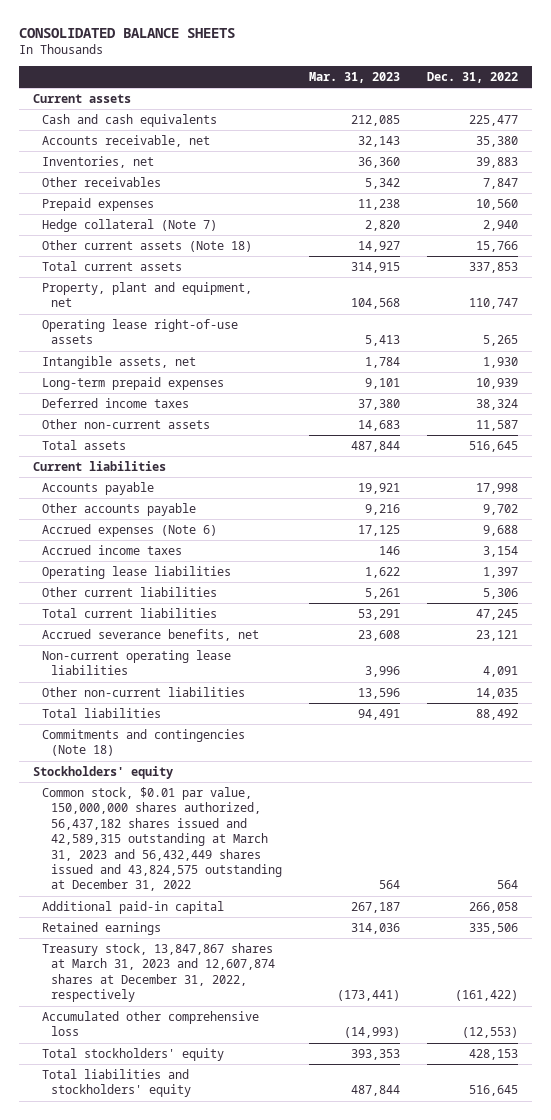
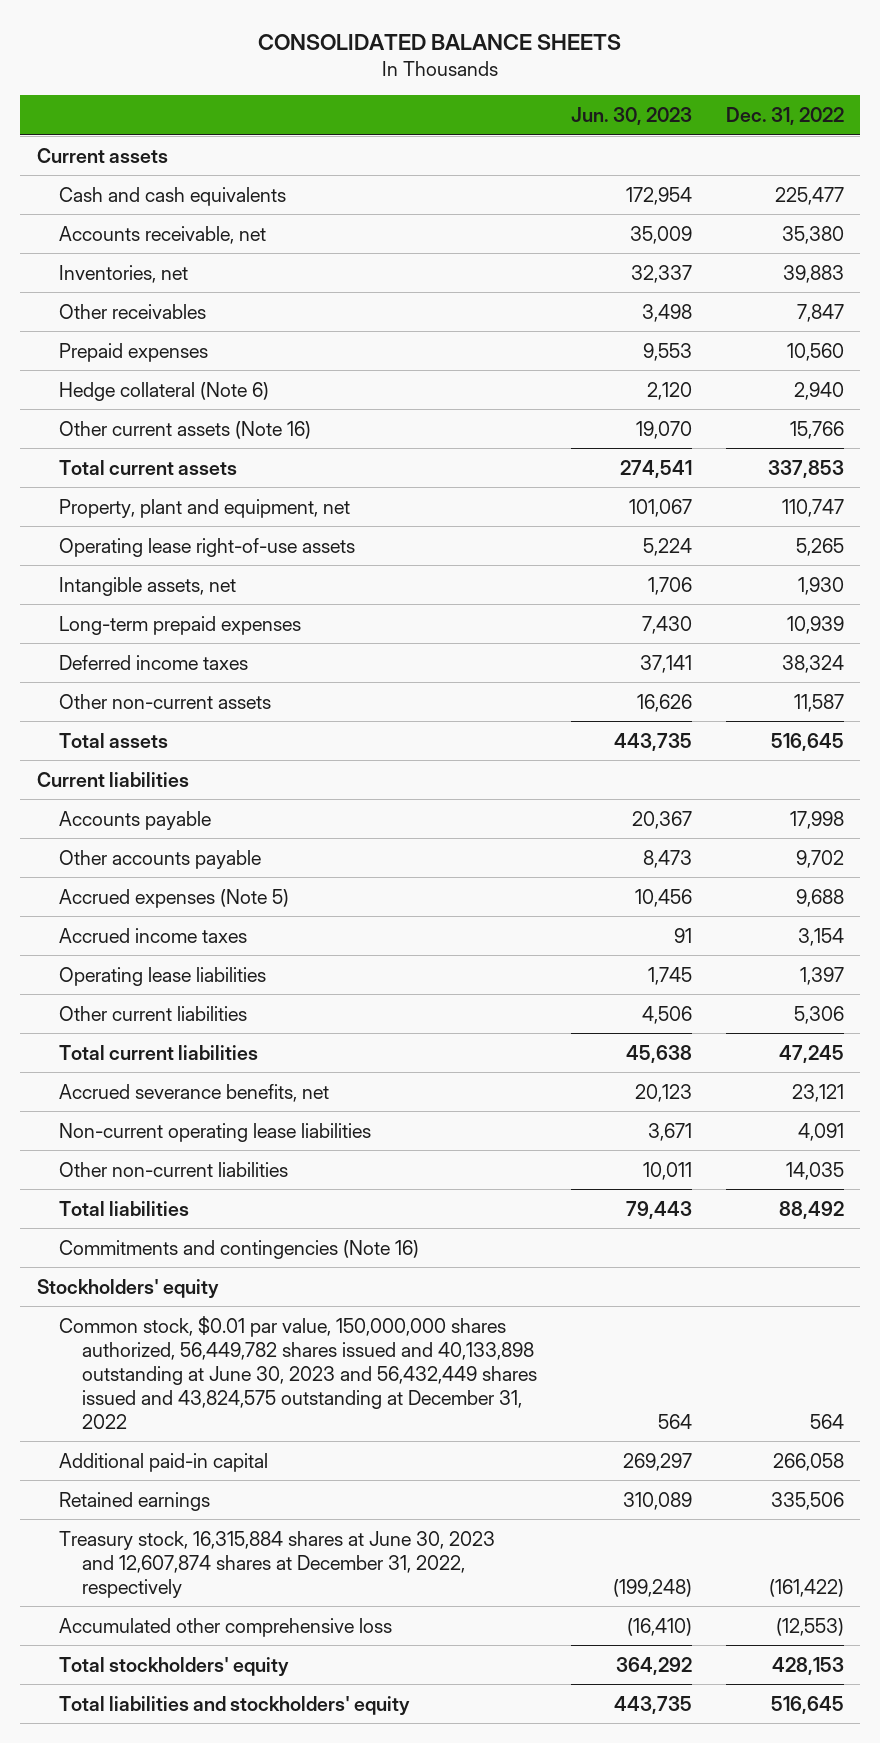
[308,72,400,84] Mar. 31, 2023 -> none
none -> [570,106,692,125] Jun. 30, 2023
[41,219,217,233] Hedge collateral (Note 7) -> [59,381,270,401] Hedge collateral (Note 6)
[41,240,252,253] Other current assets (Note 18) -> [59,420,312,439] Other current assets (Note 16)
[41,524,217,538] Accrued expenses (Note 6) -> [59,888,290,908] Accrued expenses (Note 5)
[41,729,245,757] Commitments and contingencies (Note 18) -> [59,1239,420,1259] Commitments and contingencies (Note 16)
[41,787,282,892] Common stock, $0.01 par value, 150,000,000 shares authorized, 56,437,182 shares issued and 42,589,315 outstanding at March 31, 2023 and 56,432,449 shares issued and 43,824,575 outstanding at December 31, 2022 -> [59,1315,538,1429] Common stock, $0.01 par value, 150,000,000 shares authorized, 56,449,782 shares issued and 40,133,898 outstanding at June 30, 2023 and 56,432,449 shares issued and 43,824,575 outstanding at December 31, 2022
[41,943,275,1003] Treasury stock, 13,847,867 shares at March 31, 2023 and 12,607,874 shares at December 31, 2022, respectively -> [59,1530,496,1598] Treasury stock, 16,315,884 shares at June 30, 2023 and 12,607,874 shares at December 31, 2022, respectively

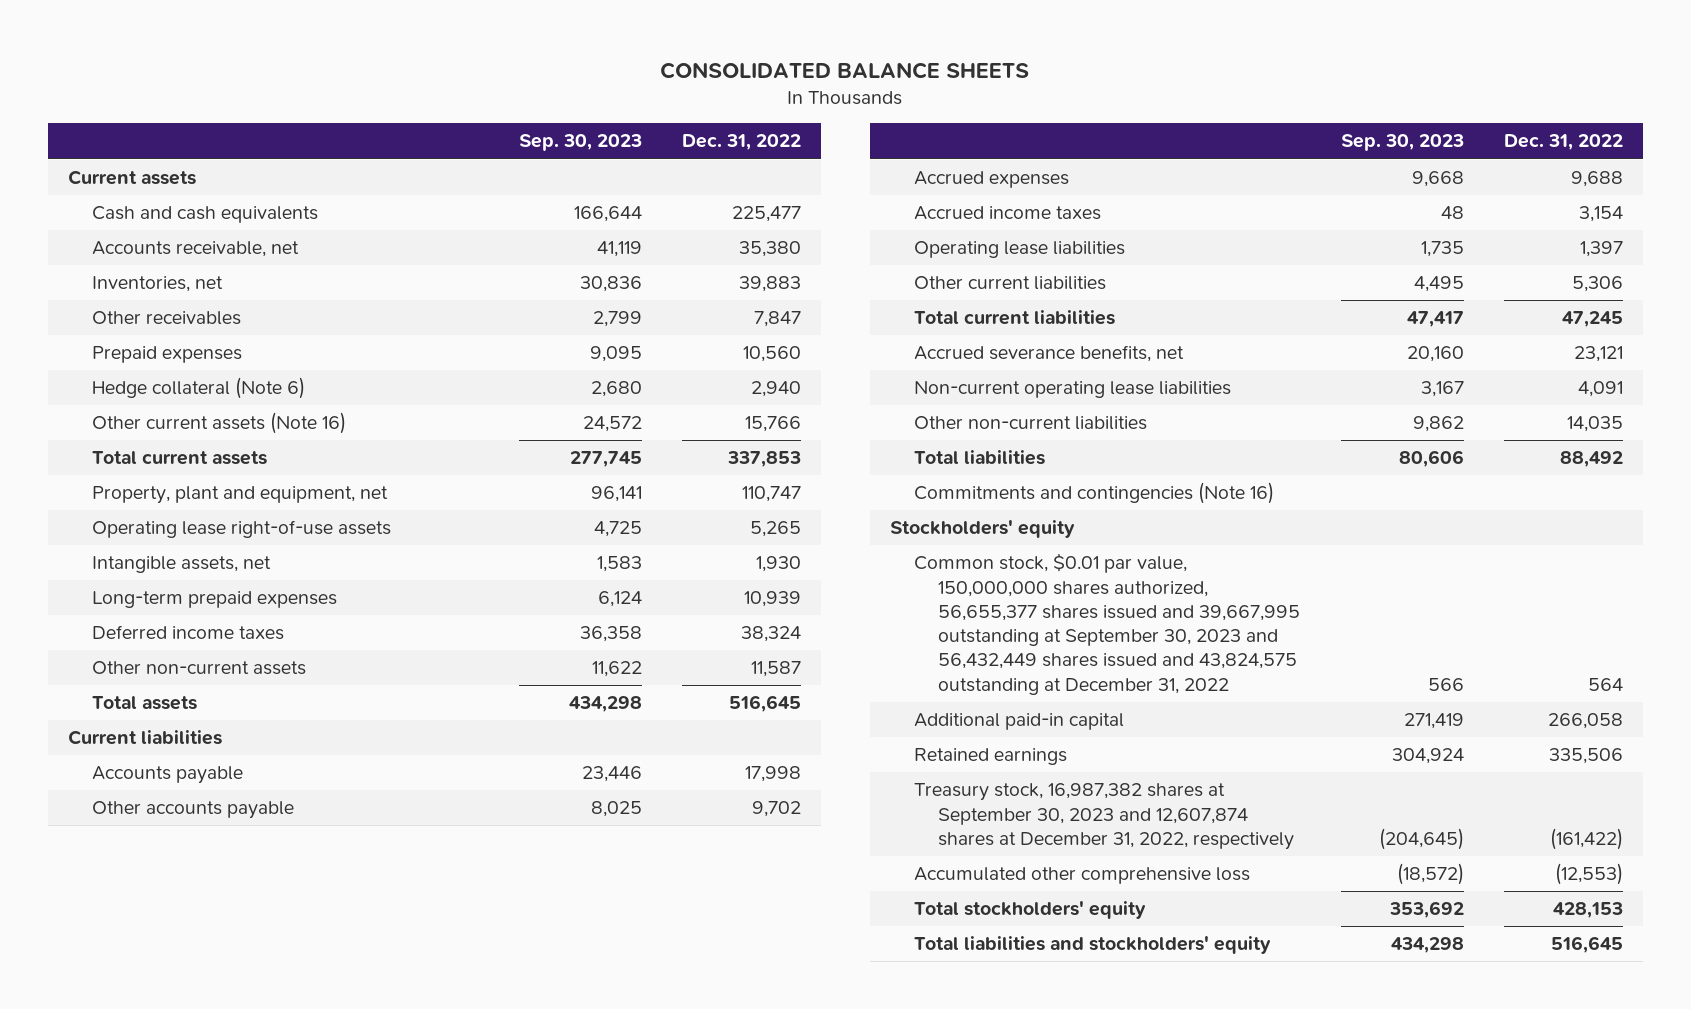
[570,106,692,125] Jun. 30, 2023 -> none
none -> [518,134,642,152] Sep. 30, 2023
[59,888,290,908] Accrued expenses (Note 5) -> [914,171,1070,189] Accrued expenses
[59,1315,538,1429] Common stock, $0.01 par value, 150,000,000 shares authorized, 56,449,782 shares issued and 40,133,898 outstanding at June 30, 2023 and 56,432,449 shares issued and 43,824,575 outstanding at December 31, 2022 -> [914,553,1301,695] Common stock, $0.01 par value, 150,000,000 shares authorized, 56,655,377 shares issued and 39,667,995 outstanding at September 30, 2023 and 56,432,449 shares issued and 43,824,575 outstanding at December 31, 2022
[59,1530,496,1598] Treasury stock, 16,315,884 shares at June 30, 2023 and 12,607,874 shares at December 31, 2022, respectively -> [914,783,1295,850] Treasury stock, 16,987,382 shares at September 30, 2023 and 12,607,874 shares at December 31, 2022, respectively

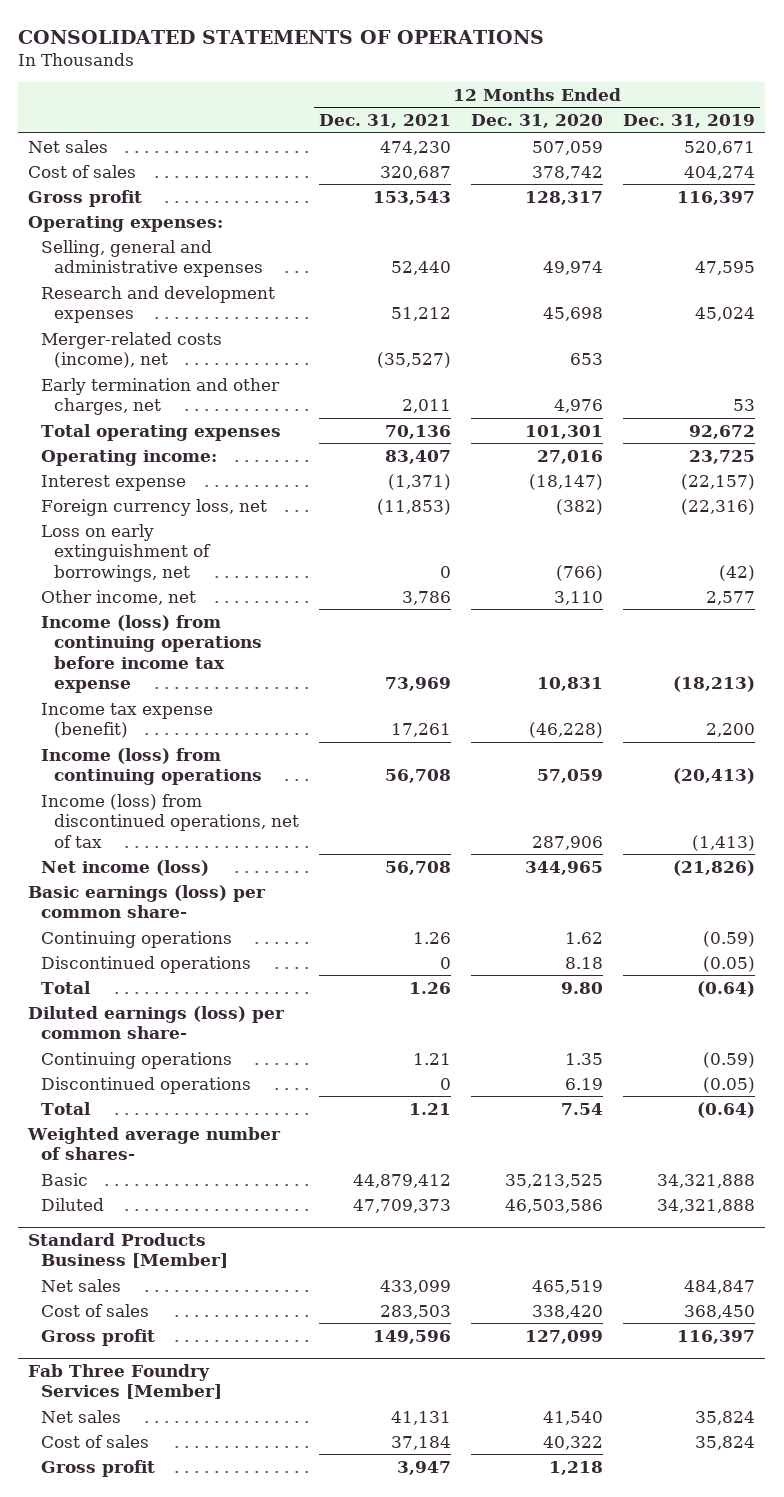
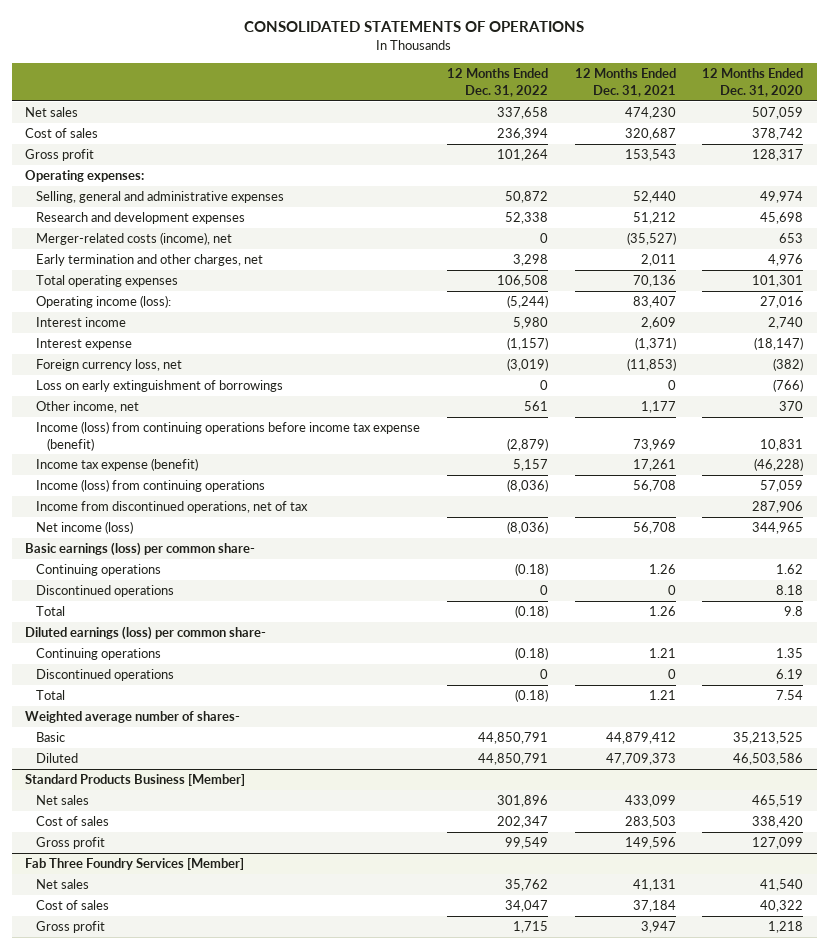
[623,113,756,128] Dec. 31, 2019 -> none
none -> [447,68,549,97] 12 Months Ended Dec. 31, 2022
[40,449,217,466] Operating income: -> [36,295,172,309] Operating income (loss):
none -> [36,317,127,328] Interest income
[40,523,211,582] Loss on early extinguishment of borrowings, net -> [36,380,284,393] Loss on early extinguishment of borrowings
[401,590,451,605] 3,786 -> [640,401,676,414] 1,177
[554,590,604,605] 3,110 -> [779,401,804,412] 370
[40,614,262,694] Income (loss) from continuing operations before income tax expense -> [36,421,421,451] Income (loss) from continuing operations before income tax expense (benefit)
[40,793,299,848] Income (loss) from discontinued operations, net of tax -> [36,501,309,514] Income from discontinued operations, net of tax
[561,981,604,994] 9.80 -> [784,606,804,617] 9.8

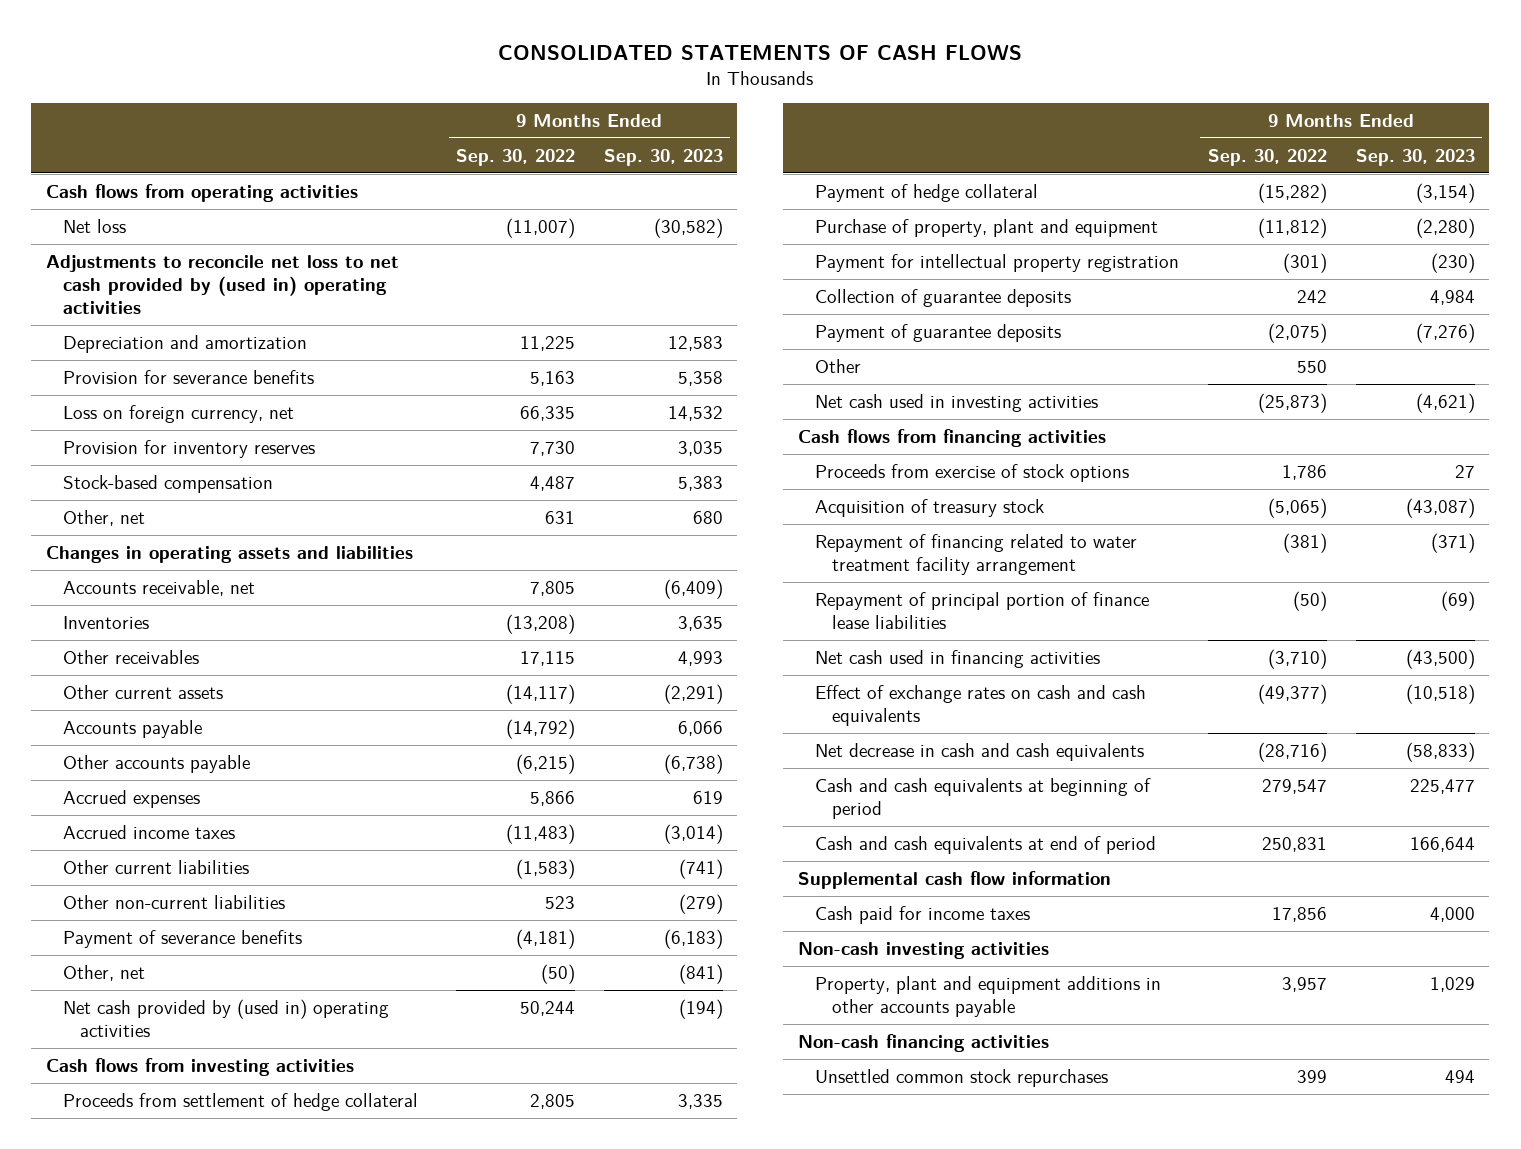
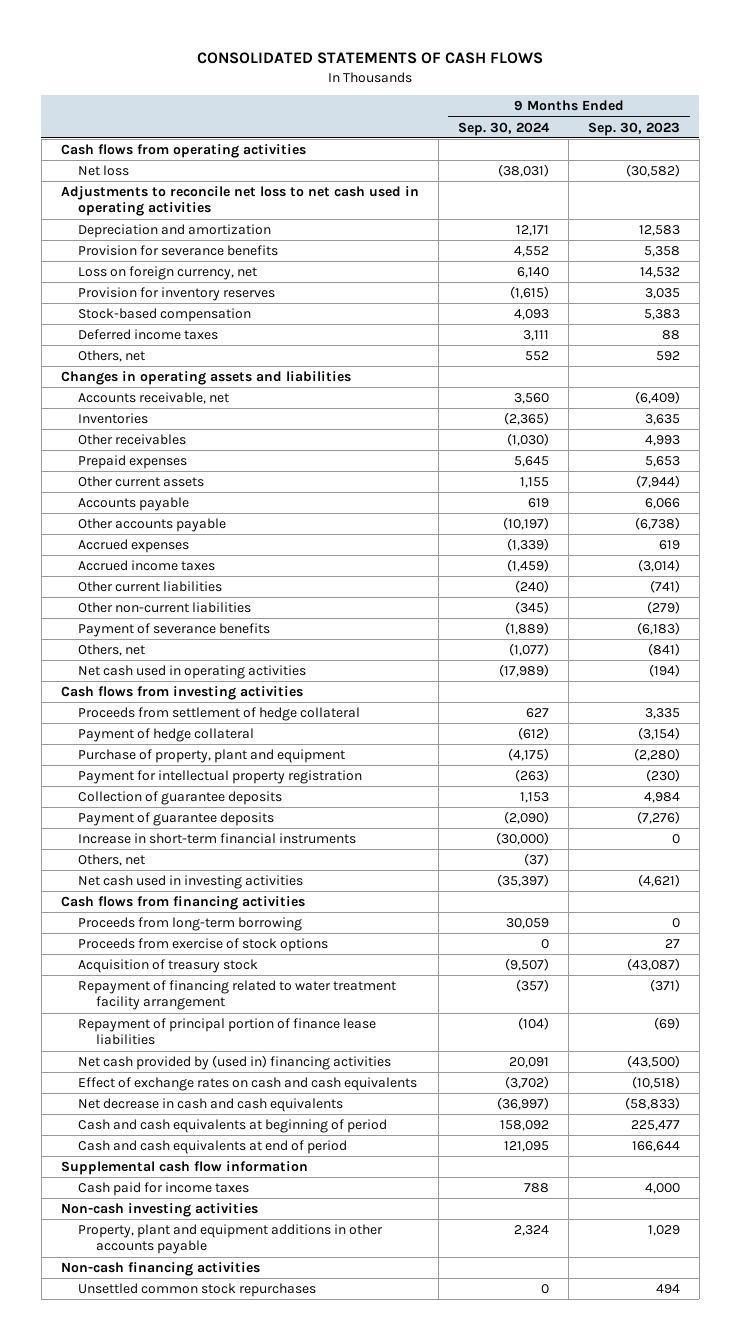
[455,148,575,166] Sep. 30, 2022 -> none
none -> [457,121,550,136] Sep. 30, 2024
[45,254,399,314] Adjustments to reconcile net loss to net cash provided by (used in) operating activities -> [60,185,419,217] Adjustments to reconcile net loss to net cash used in operating activities
none -> [78,328,219,340] Deferred income taxes
[62,509,145,526] Other, net -> [78,349,146,362] Others, net
[692,510,723,524] 680 -> [655,350,680,361] 592
none -> [78,454,188,469] Prepaid expenses
[663,683,723,704] (2,291) -> [635,474,680,488] (7,944)
[62,964,145,981] Other, net -> [78,643,146,656] Others, net
[62,998,389,1037] Net cash provided by (used in) operating activities -> [78,664,307,679] Net cash used in operating activities
none -> [78,832,357,844] Increase in short-term financial instruments
[814,358,861,373] Other -> [78,853,146,866] Others, net
none -> [78,916,303,931] Proceeds from long-term borrowing
[814,649,1100,668] Net cash used in financing activities -> [78,1054,392,1070] Net cash provided by (used in) financing activities

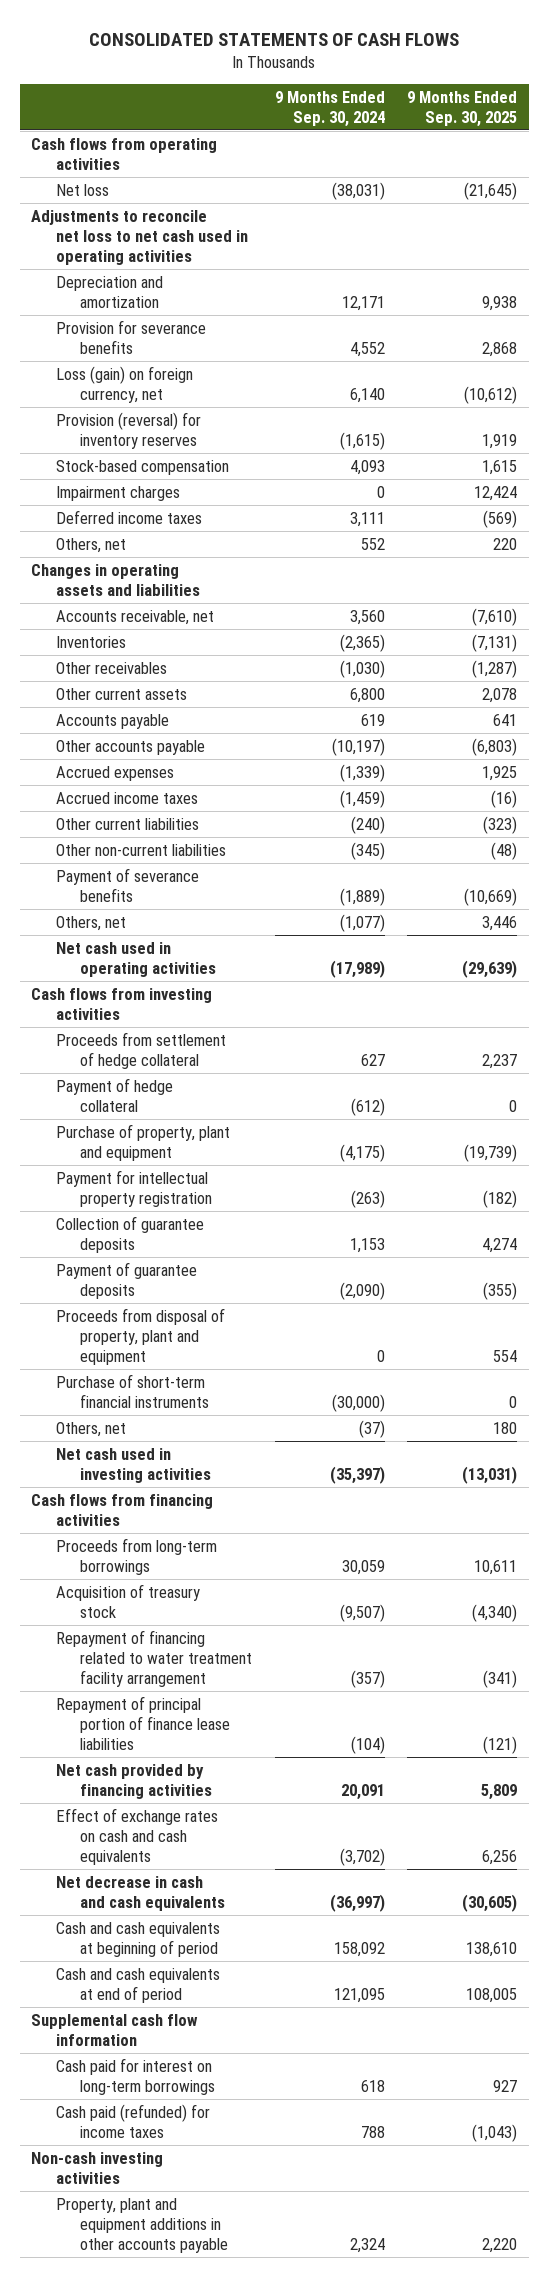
[587,121,680,136] Sep. 30, 2023 -> none
none -> [407,91,518,128] 9 Months Ended Sep. 30, 2025
[78,265,258,280] Loss on foreign currency, net -> [55,365,193,403] Loss (gain) on foreign currency, net
[78,286,276,301] Provision for inventory reserves -> [55,411,201,449] Provision (reversal) for inventory reserves
none -> [55,485,180,501] Impairment charges
[78,454,188,469] Prepaid expenses -> none
[519,476,549,488] 1,155 -> [349,687,385,703] 6,800
none -> [55,1307,225,1365] Proceeds from disposal of property, plant and equipment
[78,832,357,844] Increase in short-term financial instruments -> [55,1373,209,1408] Purchase of short-term financial instruments
[78,937,329,952] Proceeds from exercise of stock options -> none
[78,916,303,931] Proceeds from long-term borrowing -> [55,1537,217,1575] Proceeds from long-term borrowings
[78,1054,392,1070] Net cash provided by (used in) financing activities -> [55,1763,212,1799] Net cash provided by financing activities
none -> [55,2057,215,2095] Cash paid for interest on long-term borrowings
[78,1181,250,1196] Cash paid for income taxes -> [55,2103,210,2138] Cash paid (refunded) for income taxes
[60,1261,260,1276] Non-cash financing activities -> none
[78,1282,317,1297] Unsettled common stock repurchases -> none

